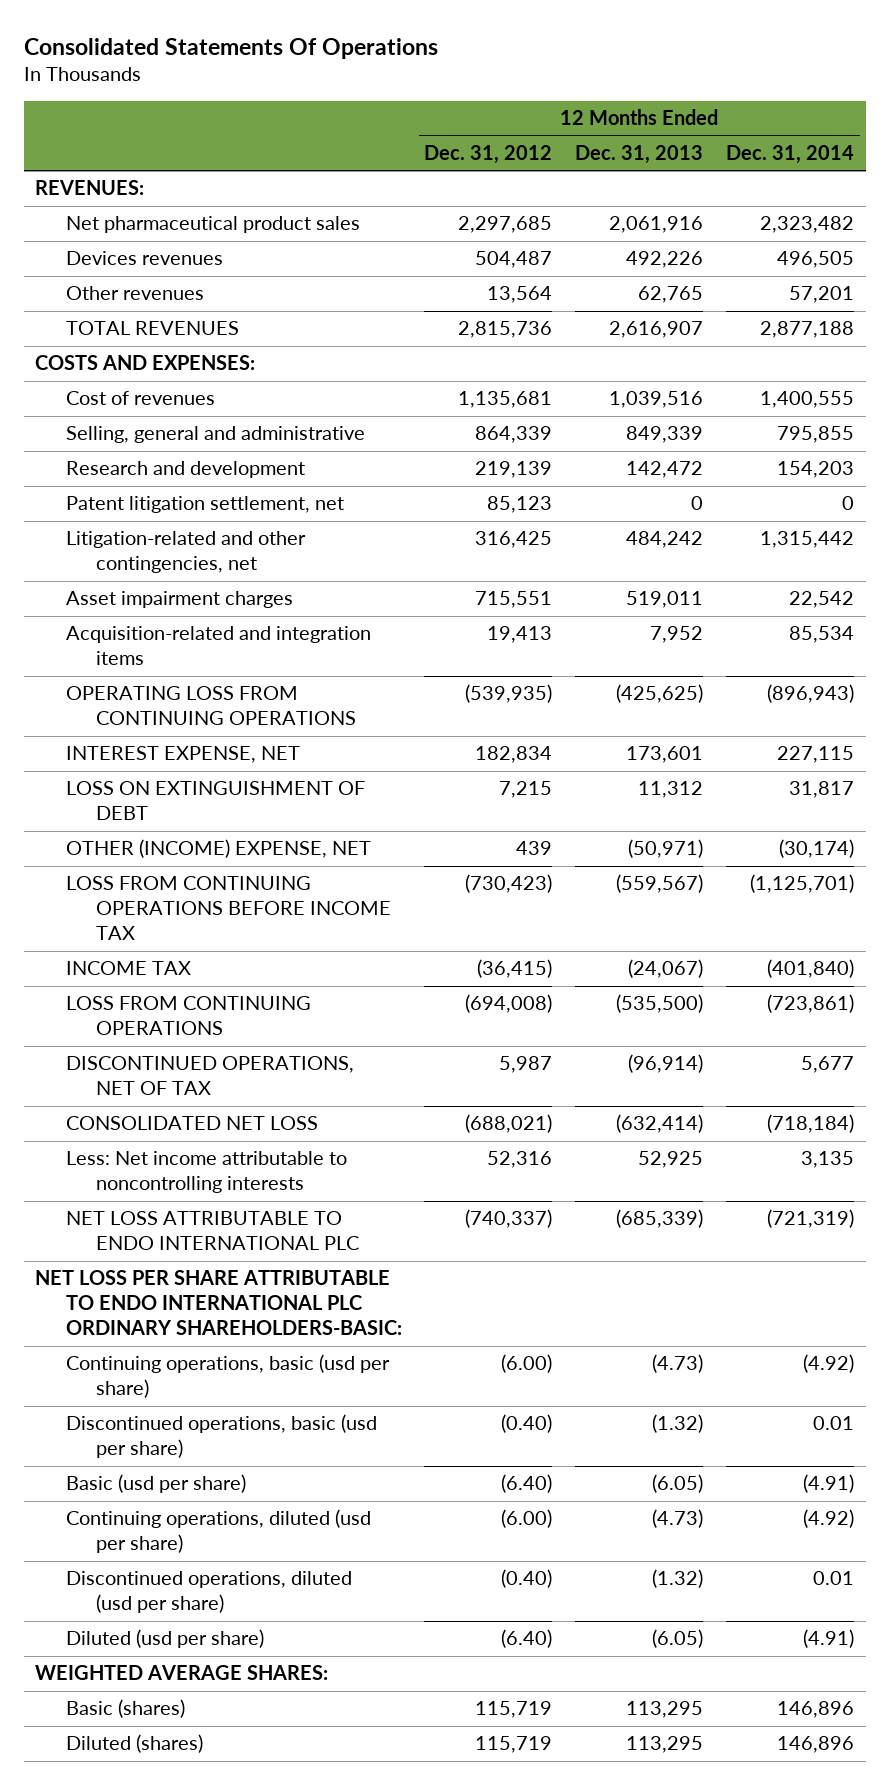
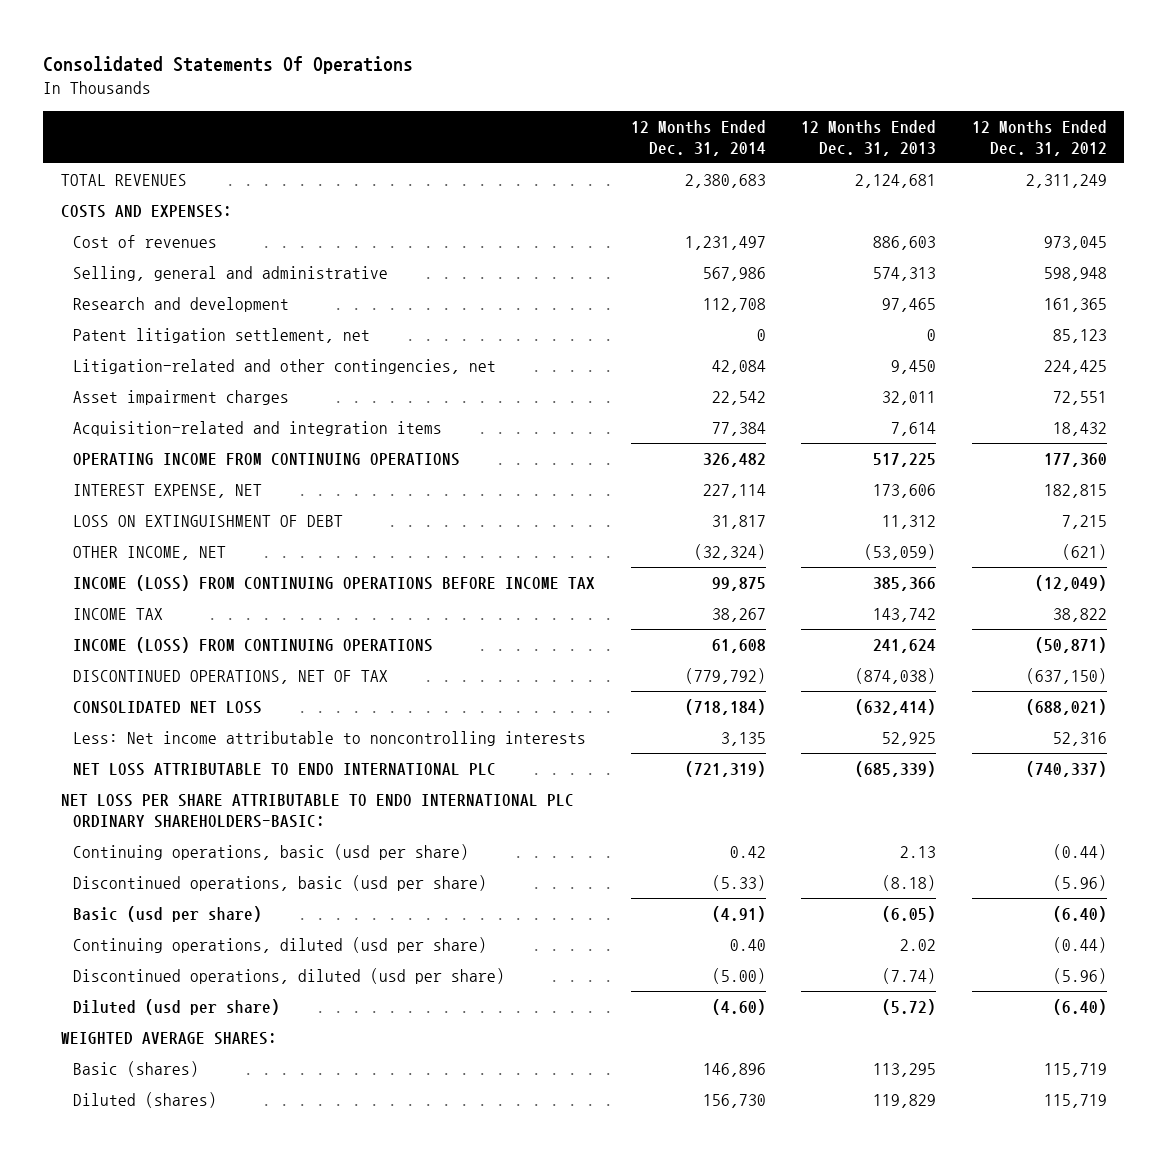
[35,180,145,196] REVENUES: -> none
[65,216,360,234] Net pharmaceutical product sales -> none
[65,251,223,266] Devices revenues -> none
[65,286,204,301] Other revenues -> none
[458,321,553,339] 2,815,736 -> [1025,174,1107,189] 2,311,249
[609,321,704,339] 2,616,907 -> [855,174,937,189] 2,124,681
[760,321,855,339] 2,877,188 -> [684,174,766,189] 2,380,683
[458,391,553,409] 1,135,681 -> [1043,236,1107,251] 973,045
[609,391,704,409] 1,039,516 -> [873,236,937,251] 886,603
[760,391,855,409] 1,400,555 -> [684,236,766,251] 1,231,497
[475,426,553,444] 864,339 -> [1043,267,1107,282] 598,948
[626,426,704,444] 849,339 -> [873,267,937,282] 574,313
[777,426,855,444] 795,855 -> [702,267,766,282] 567,986
[475,461,553,479] 219,139 -> [1043,298,1107,313] 161,365
[626,461,704,479] 142,472 -> [882,298,937,313] 97,465
[777,461,855,479] 154,203 -> [702,298,766,313] 112,708
[475,531,553,549] 316,425 -> [1043,360,1107,375] 224,425
[626,531,704,549] 484,242 -> [891,360,937,375] 9,450
[760,531,855,549] 1,315,442 -> [711,360,766,375] 42,084
[475,591,553,609] 715,551 -> [1052,391,1107,406] 72,551
[626,591,704,609] 519,011 -> [882,391,937,406] 32,011
[487,626,553,644] 19,413 -> [1052,422,1107,437] 18,432
[650,626,704,644] 7,952 -> [891,422,937,437] 7,614
[789,626,855,644] 85,534 -> [711,422,766,437] 77,384
[65,686,356,726] OPERATING LOSS FROM CONTINUING OPERATIONS -> [73,453,461,467] OPERATING INCOME FROM CONTINUING OPERATIONS
[465,684,553,704] (539,935) -> [1043,453,1107,468] 177,360
[616,684,704,704] (425,625) -> [873,453,937,468] 517,225
[767,684,855,704] (896,943) -> [702,453,766,468] 326,482
[475,746,553,764] 182,834 -> [1043,484,1107,499] 182,815
[626,746,704,764] 173,601 -> [873,484,937,499] 173,606
[777,746,855,764] 227,115 -> [702,484,766,499] 227,114
[65,839,371,859] OTHER (INCOME) EXPENSE, NET -> [73,546,227,561] OTHER INCOME, NET
[516,841,553,856] 439 -> [1061,544,1107,561] (621)
[628,839,704,859] (50,971) -> [864,544,937,561] (53,059)
[779,839,855,859] (30,174) -> [693,544,766,561] (32,324)
[65,876,391,941] LOSS FROM CONTINUING OPERATIONS BEFORE INCOME TAX -> [73,575,596,592] INCOME (LOSS) FROM CONTINUING OPERATIONS BEFORE INCOME TAX
[465,874,553,894] (730,423) -> [1034,575,1107,592] (12,049)
[616,874,704,894] (559,567) -> [873,577,937,592] 385,366
[750,874,855,894] (1,125,701) -> [711,577,766,592] 99,875
[477,959,553,979] (36,415) -> [1052,608,1107,623] 38,822
[628,959,704,979] (24,067) -> [873,608,937,623] 143,742
[767,959,855,979] (401,840) -> [711,608,766,623] 38,267
[65,996,311,1036] LOSS FROM CONTINUING OPERATIONS -> [73,637,434,654] INCOME (LOSS) FROM CONTINUING OPERATIONS
[465,994,553,1014] (694,008) -> [1034,637,1107,654] (50,871)
[616,994,704,1014] (535,500) -> [873,639,937,654] 241,624
[767,994,855,1014] (723,861) -> [711,639,766,654] 61,608
[499,1056,553,1074] 5,987 -> [1025,668,1107,685] (637,150)
[628,1054,704,1074] (96,914) -> [855,668,937,685] (874,038)
[801,1056,855,1074] 5,677 -> [684,668,766,685] (779,792)
[501,1354,553,1374] (6.00) -> [1052,844,1107,861] (0.44)
[652,1354,704,1374] (4.73) -> [900,846,937,859] 2.13
[803,1354,855,1374] (4.92) -> [729,846,766,859] 0.42
[501,1414,553,1434] (0.40) -> [1052,875,1107,892] (5.96)
[652,1414,704,1434] (1.32) -> [882,875,937,892] (8.18)
[813,1416,855,1431] 0.01 -> [711,875,766,892] (5.33)
[501,1509,553,1529] (6.00) -> [1052,937,1107,954] (0.44)
[652,1509,704,1529] (4.73) -> [900,939,937,952] 2.02
[803,1509,855,1529] (4.92) -> [729,939,766,952] 0.40
[501,1569,553,1589] (0.40) -> [1052,968,1107,985] (5.96)
[652,1569,704,1589] (1.32) -> [882,968,937,985] (7.74)
[813,1571,855,1586] 0.01 -> [711,968,766,985] (5.00)
[652,1629,704,1649] (6.05) -> [882,999,937,1016] (5.72)
[803,1629,855,1649] (4.91) -> [711,999,766,1016] (4.60)
[626,1736,704,1754] 113,295 -> [873,1094,937,1109] 119,829
[777,1736,855,1754] 146,896 -> [702,1094,766,1109] 156,730

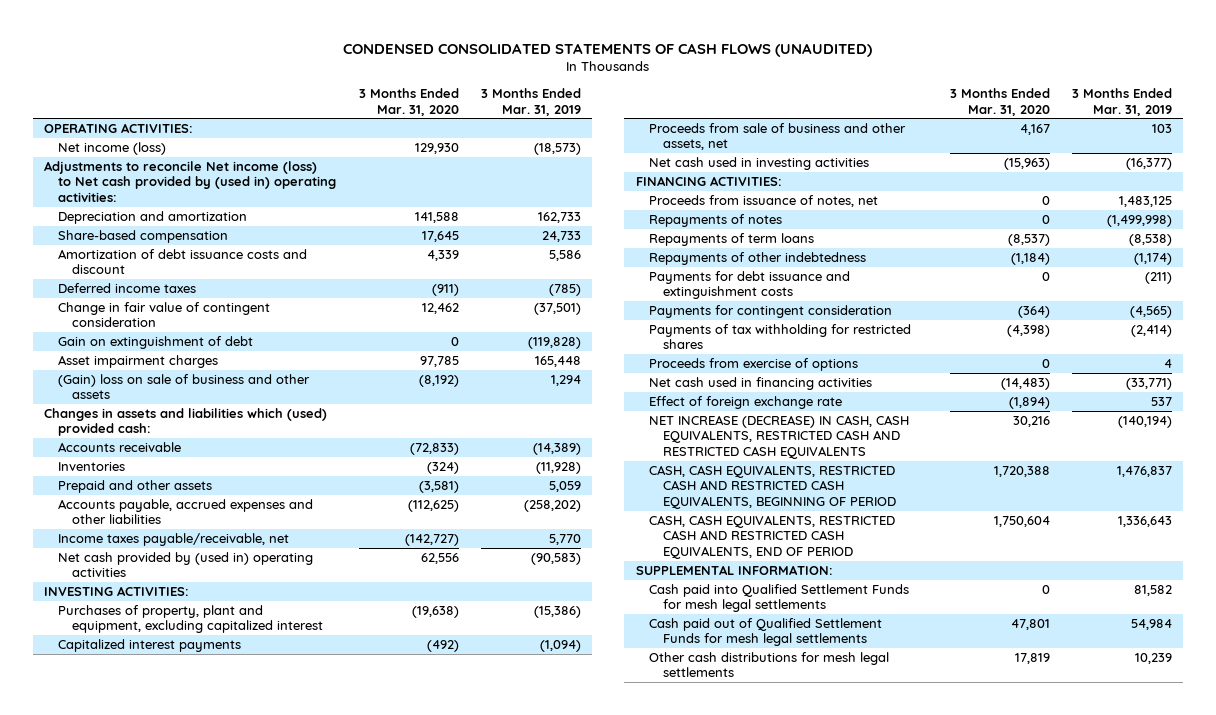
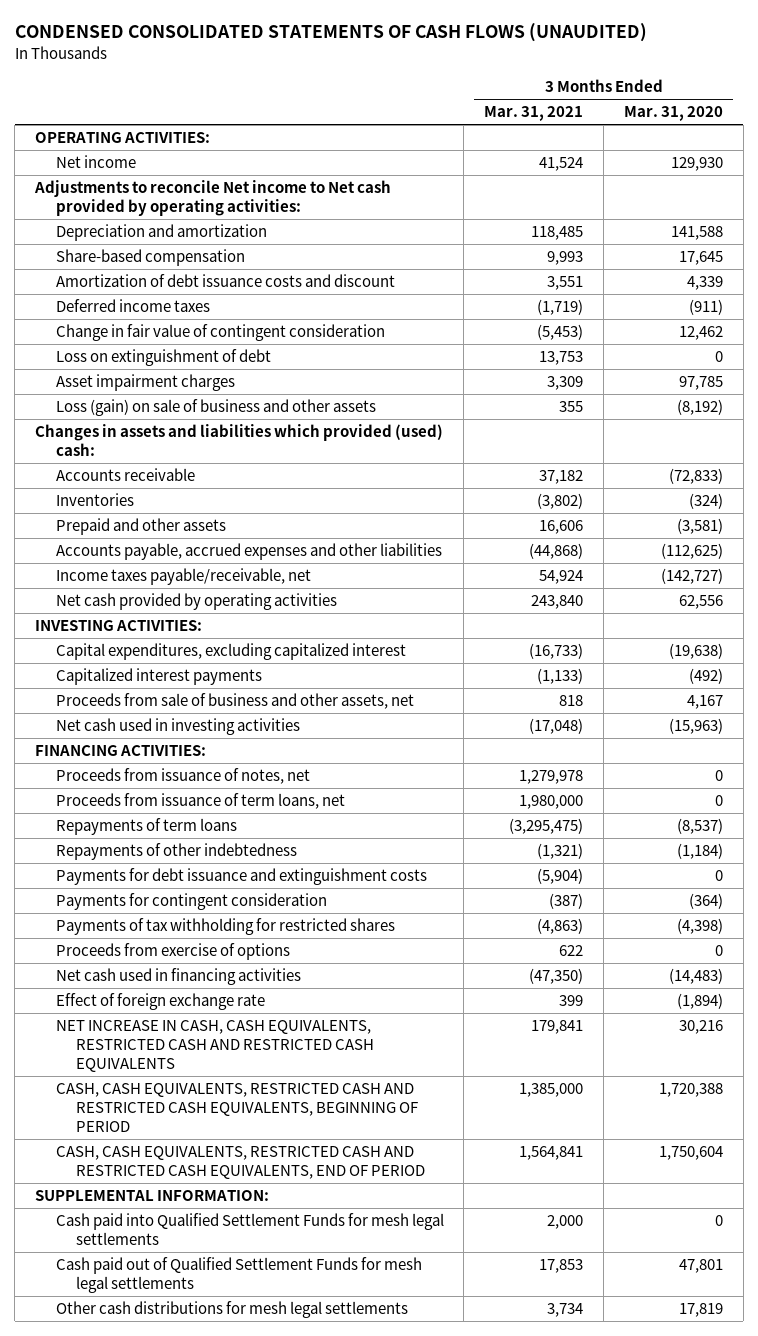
[480,88,581,116] 3 Months Ended Mar. 31, 2019 -> none
none -> [484,106,584,122] Mar. 31, 2021
[58,141,167,155] Net income (loss) -> [55,155,136,169] Net income
[44,160,337,202] Adjustments to reconcile Net income (loss) to Net cash provided by (used in) operating activities: -> [34,180,392,216] Adjustments to reconcile Net income to Net cash provided by operating activities:
[58,335,254,349] Gain on extinguishment of debt -> [55,349,271,367] Loss on extinguishment of debt
[58,373,311,400] (Gain) loss on sale of business and other assets -> [55,399,376,417] Loss (gain) on sale of business and other assets
[44,407,328,437] Changes in assets and liabilities which (used) provided cash: -> [35,424,444,456] Changes in assets and liabilities which provided (used) cash:
[58,551,314,578] Net cash provided by (used in) operating activities -> [55,593,337,611] Net cash provided by operating activities
[58,604,324,634] Purchases of property, plant and equipment, excluding capitalized interest -> [55,643,406,661] Capital expenditures, excluding capitalized interest
[649,213,783,227] Repayments of notes -> none
none -> [55,793,345,810] Proceeds from issuance of term loans, net
[649,414,910,459] NET INCREASE (DECREASE) IN CASH, CASH EQUIVALENTS, RESTRICTED CASH AND RESTRICTED CASH EQUIVALENTS -> [55,1020,375,1072] NET INCREASE IN CASH, CASH EQUIVALENTS, RESTRICTED CASH AND RESTRICTED CASH EQUIVALENTS

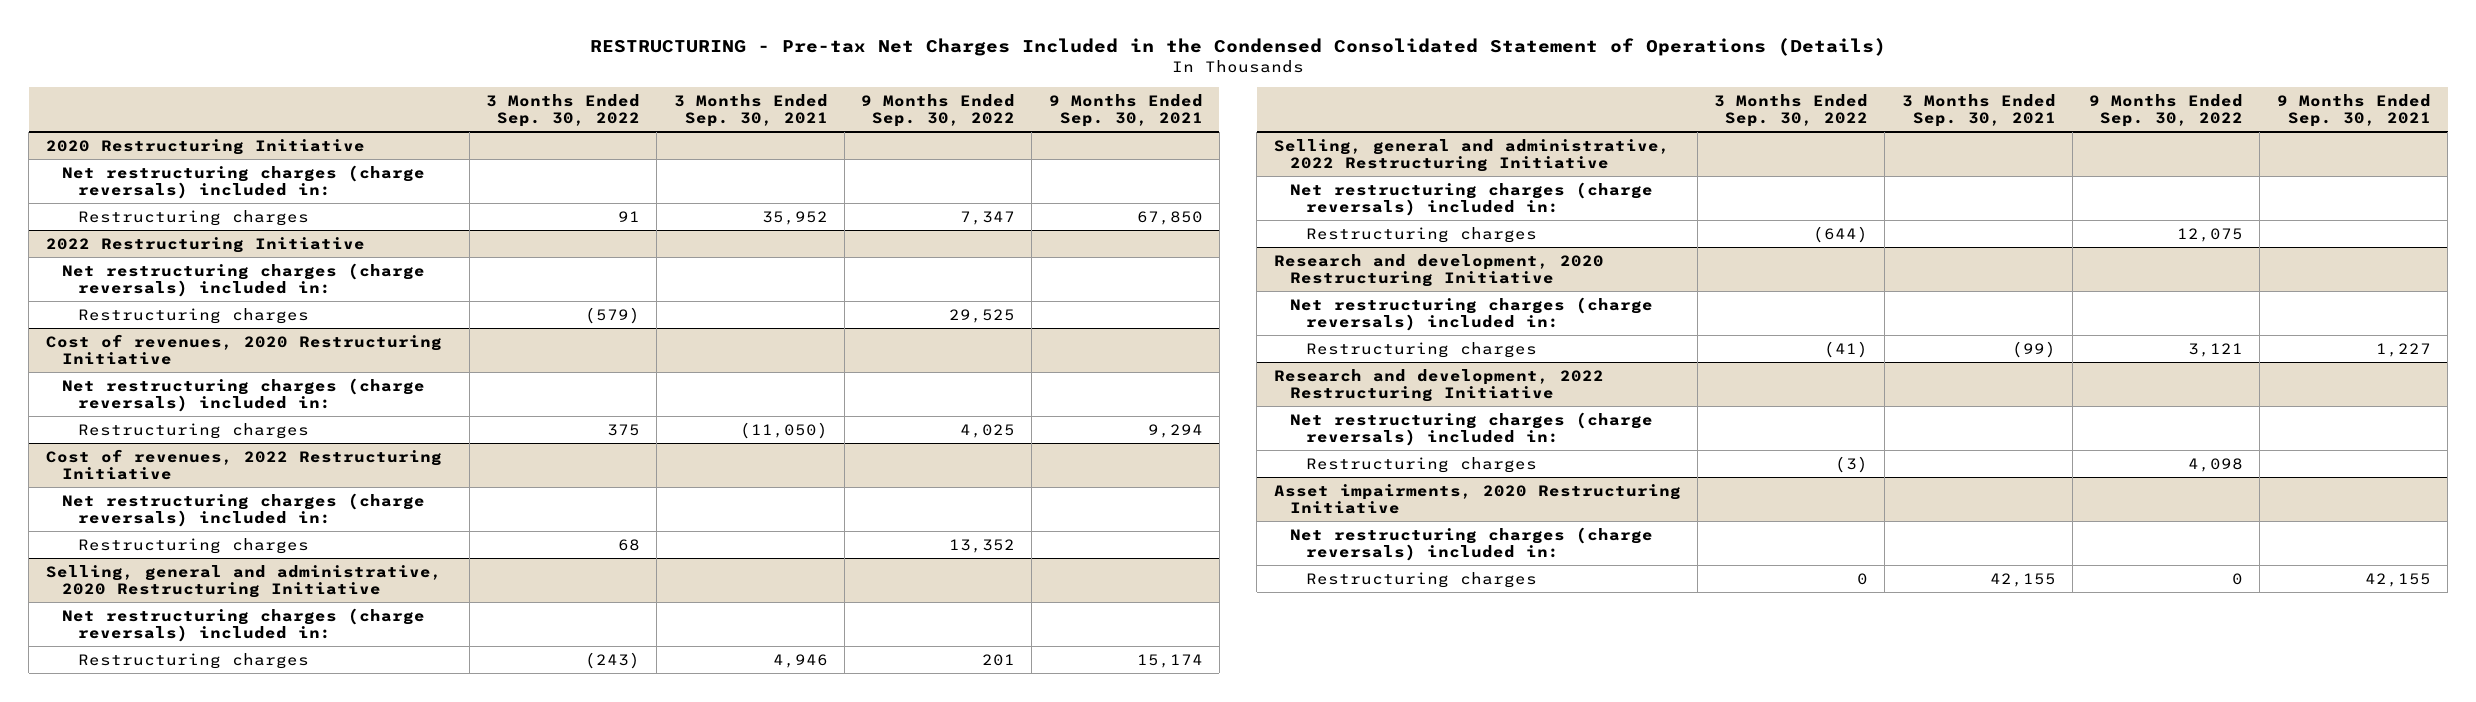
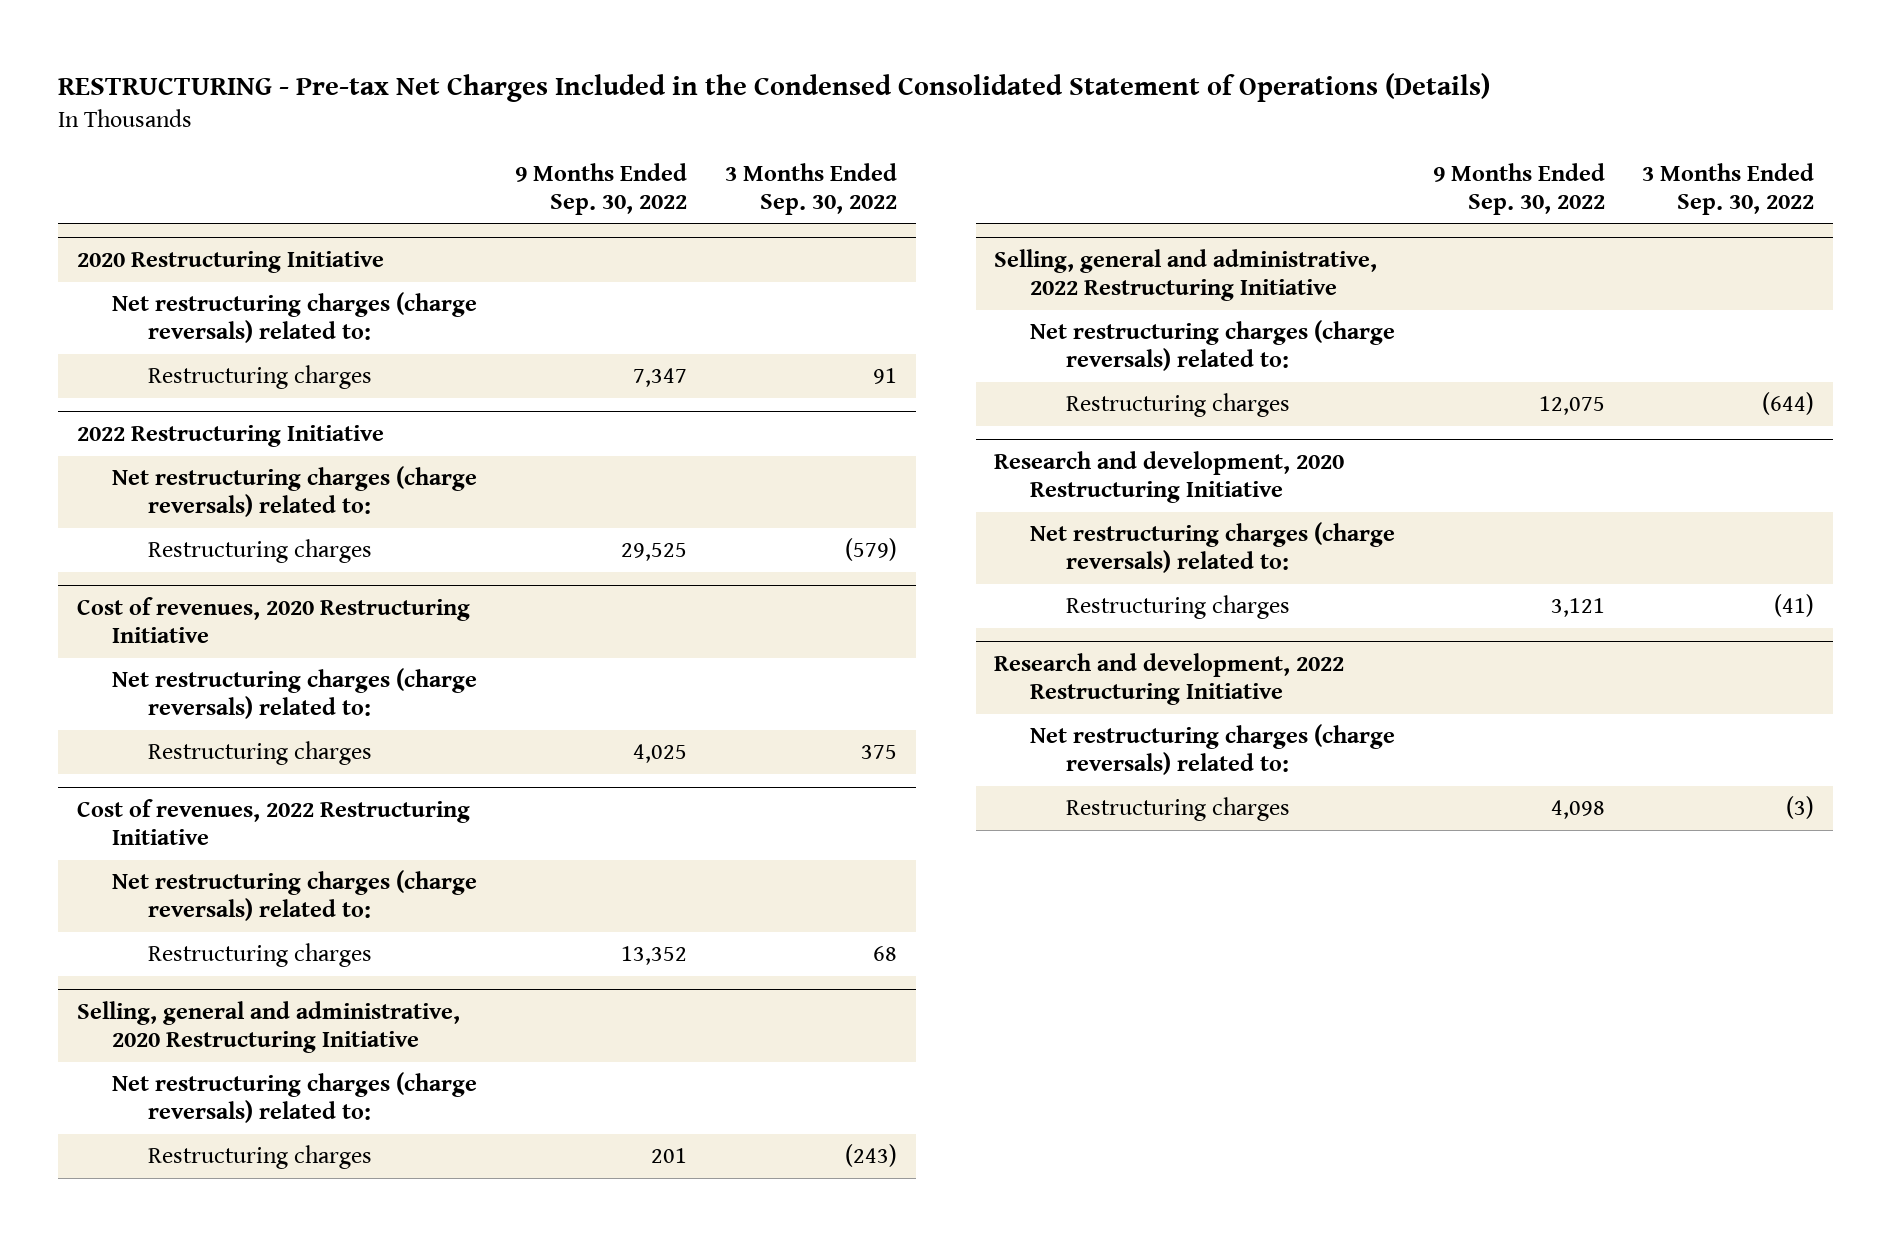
[673,93,828,127] 3 Months Ended Sep. 30, 2021 -> none
[1048,93,1203,127] 9 Months Ended Sep. 30, 2021 -> none
[61,164,425,199] Net restructuring charges (charge reversals) included in: -> [112,292,478,344] Net restructuring charges (charge reversals) related to:
[61,262,425,297] Net restructuring charges (charge reversals) included in: -> [112,466,478,518] Net restructuring charges (charge reversals) related to:
[61,377,425,412] Net restructuring charges (charge reversals) included in: -> [112,668,478,720] Net restructuring charges (charge reversals) related to:
[61,492,425,527] Net restructuring charges (charge reversals) included in: -> [112,870,478,922] Net restructuring charges (charge reversals) related to:
[61,607,425,642] Net restructuring charges (charge reversals) included in: -> [112,1072,478,1124] Net restructuring charges (charge reversals) related to:
[1289,181,1653,216] Net restructuring charges (charge reversals) included in: -> [1030,320,1396,372] Net restructuring charges (charge reversals) related to:
[1289,296,1653,331] Net restructuring charges (charge reversals) included in: -> [1030,522,1396,574] Net restructuring charges (charge reversals) related to:
[1289,411,1653,446] Net restructuring charges (charge reversals) included in: -> [1030,724,1396,776] Net restructuring charges (charge reversals) related to:
[1273,483,1681,514] Asset impairments, 2020 Restructuring Initiative -> none
[1289,526,1653,561] Net restructuring charges (charge reversals) included in: -> none
[1306,571,1538,588] Restructuring charges -> none

